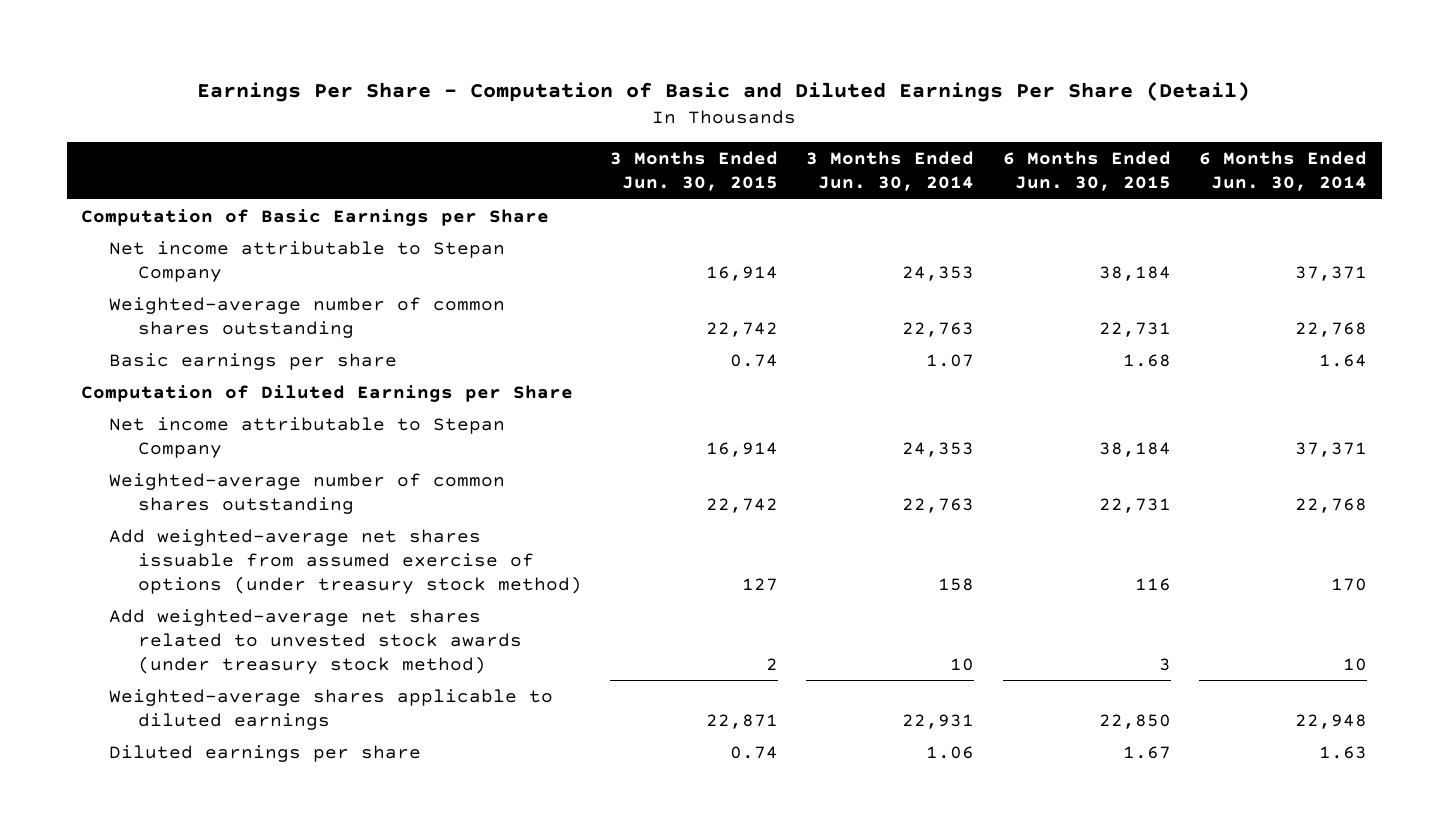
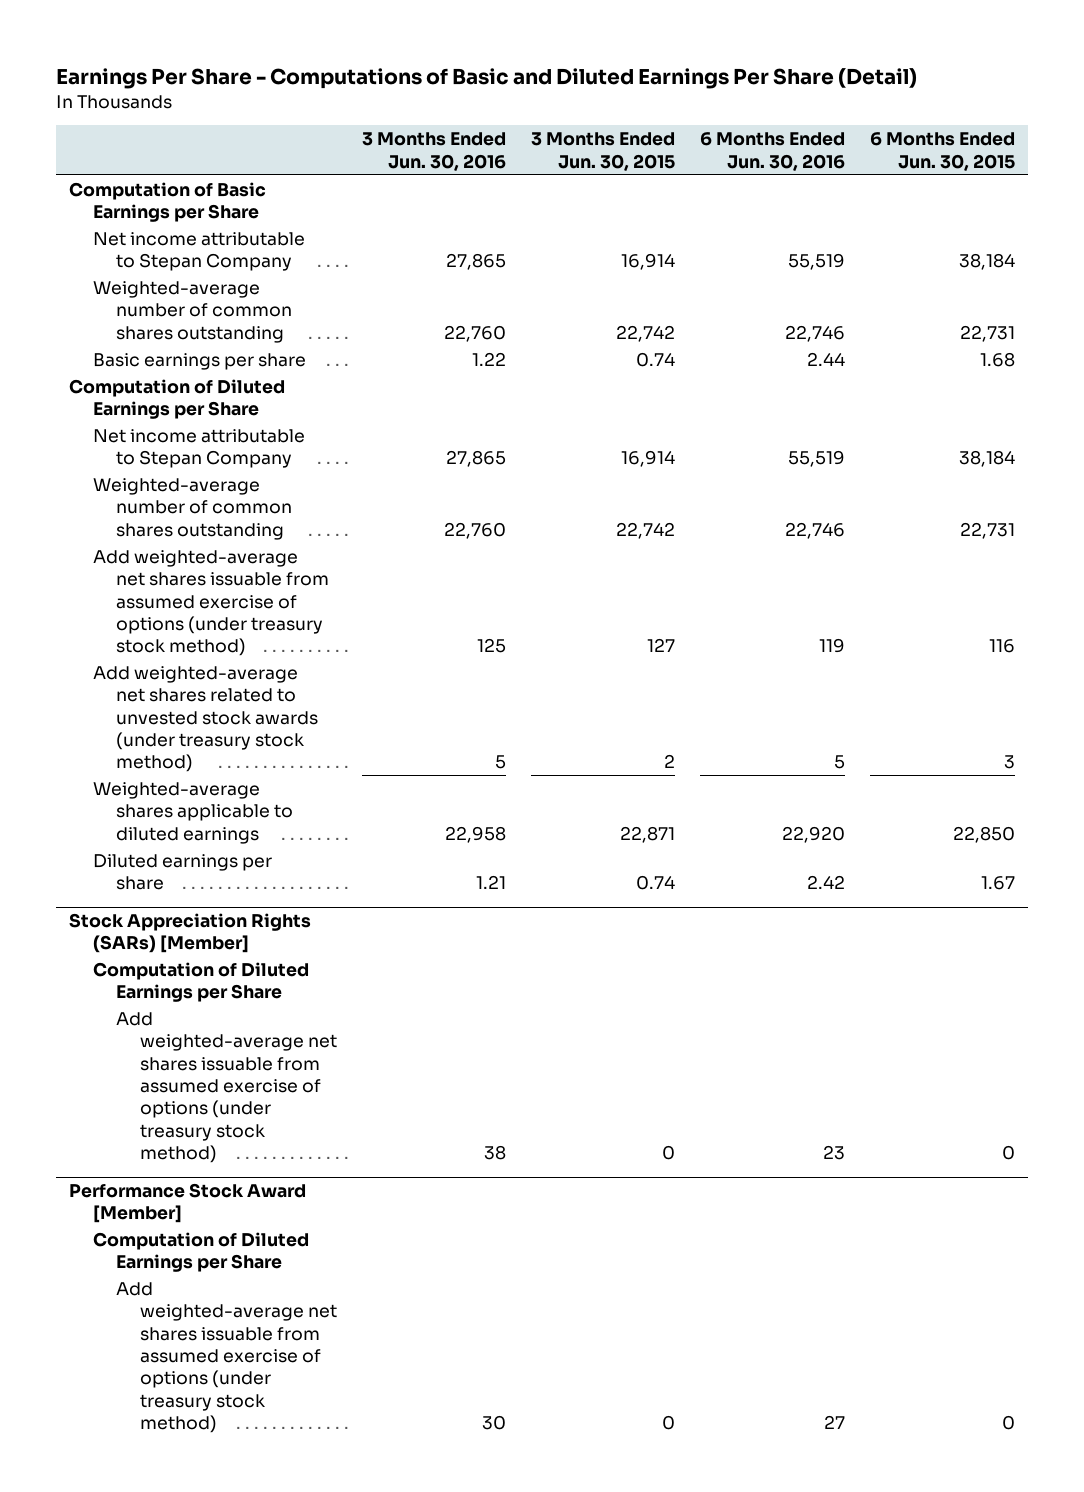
[197,80,1251,102] Earnings Per Share - Computation of Basic and Diluted Earnings Per Share (Detail) -> [56,67,918,89] Earnings Per Share - Computations of Basic and Diluted Earnings Per Share (Detail)
[806,151,975,192] 3 Months Ended Jun. 30, 2014 -> none
[1199,151,1368,192] 6 Months Ended Jun. 30, 2014 -> none
none -> [361,132,506,171] 3 Months Ended Jun. 30, 2016
none -> [700,132,846,171] 6 Months Ended Jun. 30, 2016
none -> [69,913,312,954] Stock Appreciation Rights (SARs) [Member]
none -> [92,961,309,1003] Computation of Diluted Earnings per Share
none -> [116,1011,337,1164] Add weighted-average net shares issuable from assumed exercise of options (under treasury stock method)
none -> [69,1183,307,1224] Performance Stock Award [Member]
none -> [92,1231,309,1273] Computation of Diluted Earnings per Share
none -> [116,1281,337,1434] Add weighted-average net shares issuable from assumed exercise of options (under treasury stock method)

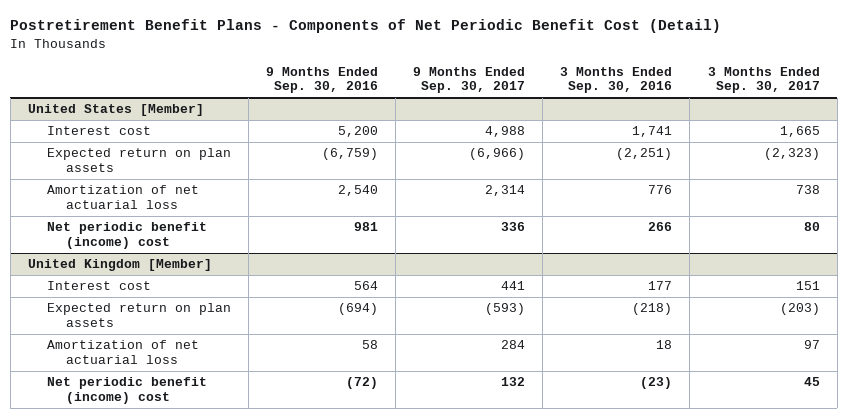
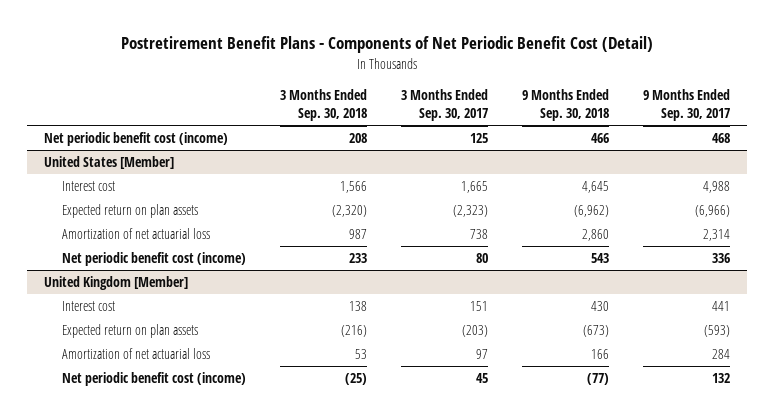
[266,66,379,94] 9 Months Ended Sep. 30, 2016 -> none
[560,66,673,94] 3 Months Ended Sep. 30, 2016 -> none
none -> [280,89,368,122] 3 Months Ended Sep. 30, 2018
none -> [522,89,610,122] 9 Months Ended Sep. 30, 2018
none -> [44,132,229,147] Net periodic benefit cost (income)
[46,222,207,250] Net periodic benefit (income) cost -> [62,252,247,267] Net periodic benefit cost (income)
[46,377,207,405] Net periodic benefit (income) cost -> [62,372,247,387] Net periodic benefit cost (income)

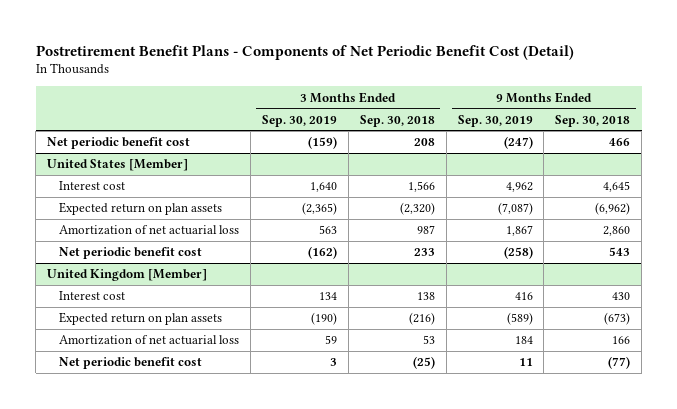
[401,89,489,122] 3 Months Ended Sep. 30, 2017 -> none
[643,89,731,122] 9 Months Ended Sep. 30, 2017 -> none
none -> [261,114,337,127] Sep. 30, 2019
none -> [457,114,533,127] Sep. 30, 2019
[44,132,229,147] Net periodic benefit cost (income) -> [47,137,191,150] Net periodic benefit cost
[62,252,247,267] Net periodic benefit cost (income) -> [58,247,202,260] Net periodic benefit cost
[62,372,247,387] Net periodic benefit cost (income) -> [58,357,202,370] Net periodic benefit cost

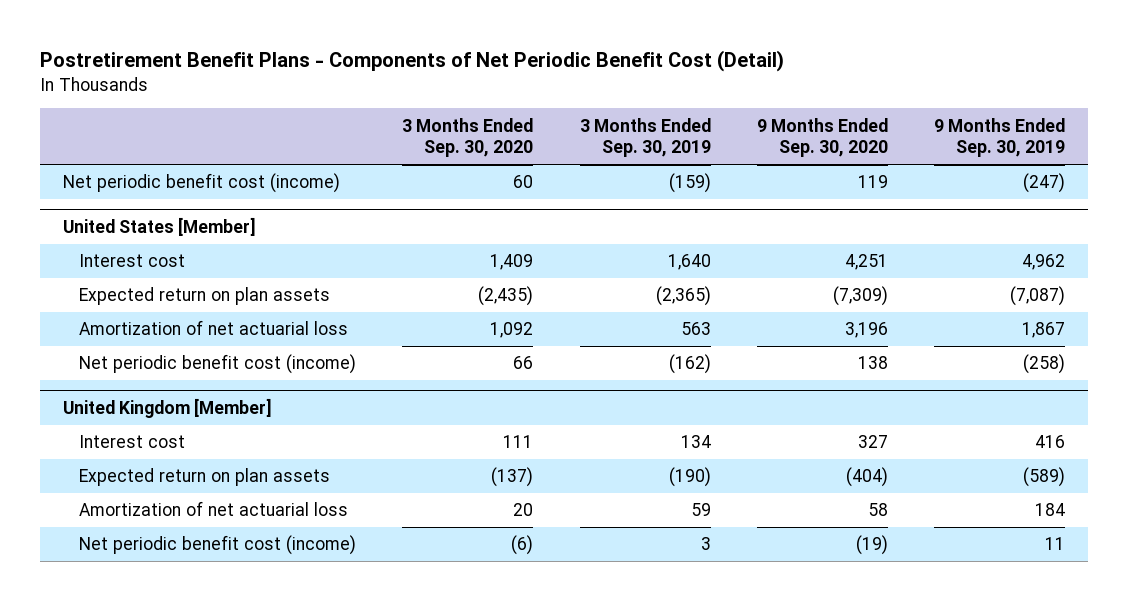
[359,114,435,127] Sep. 30, 2018 -> none
[555,114,631,127] Sep. 30, 2018 -> none
none -> [402,117,534,158] 3 Months Ended Sep. 30, 2020
none -> [756,117,888,158] 9 Months Ended Sep. 30, 2020
[47,137,191,150] Net periodic benefit cost -> [63,173,341,194] Net periodic benefit cost (income)
[58,247,202,260] Net periodic benefit cost -> [79,354,357,375] Net periodic benefit cost (income)
[58,357,202,370] Net periodic benefit cost -> [79,535,357,556] Net periodic benefit cost (income)

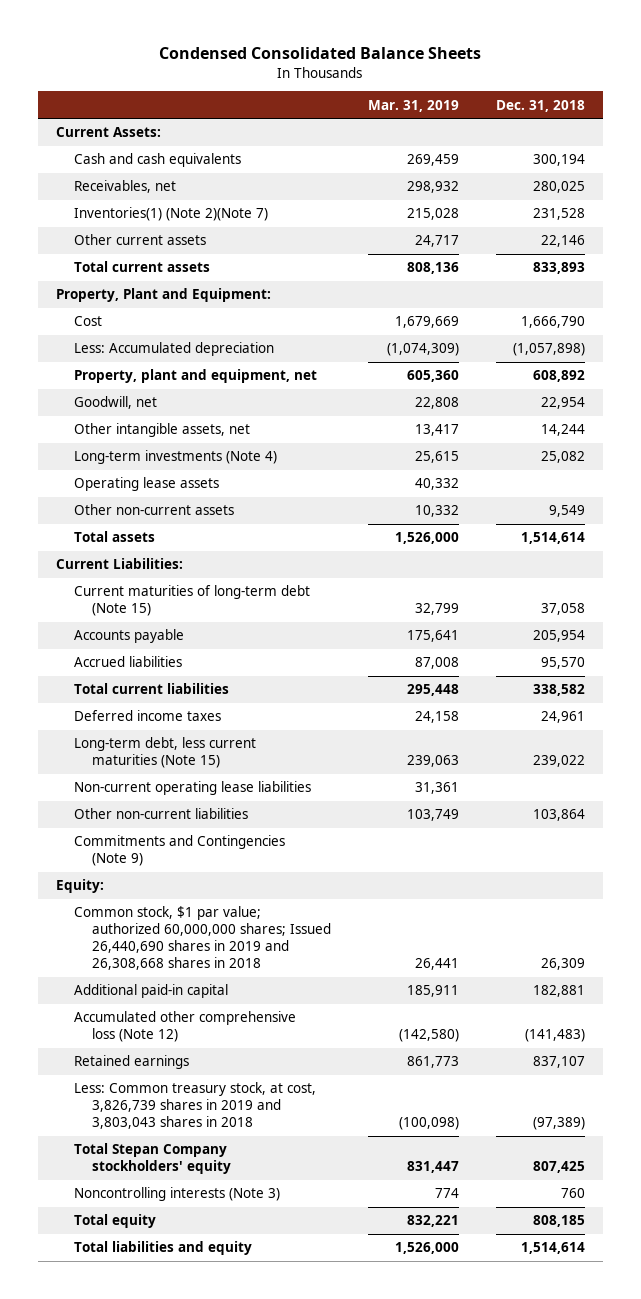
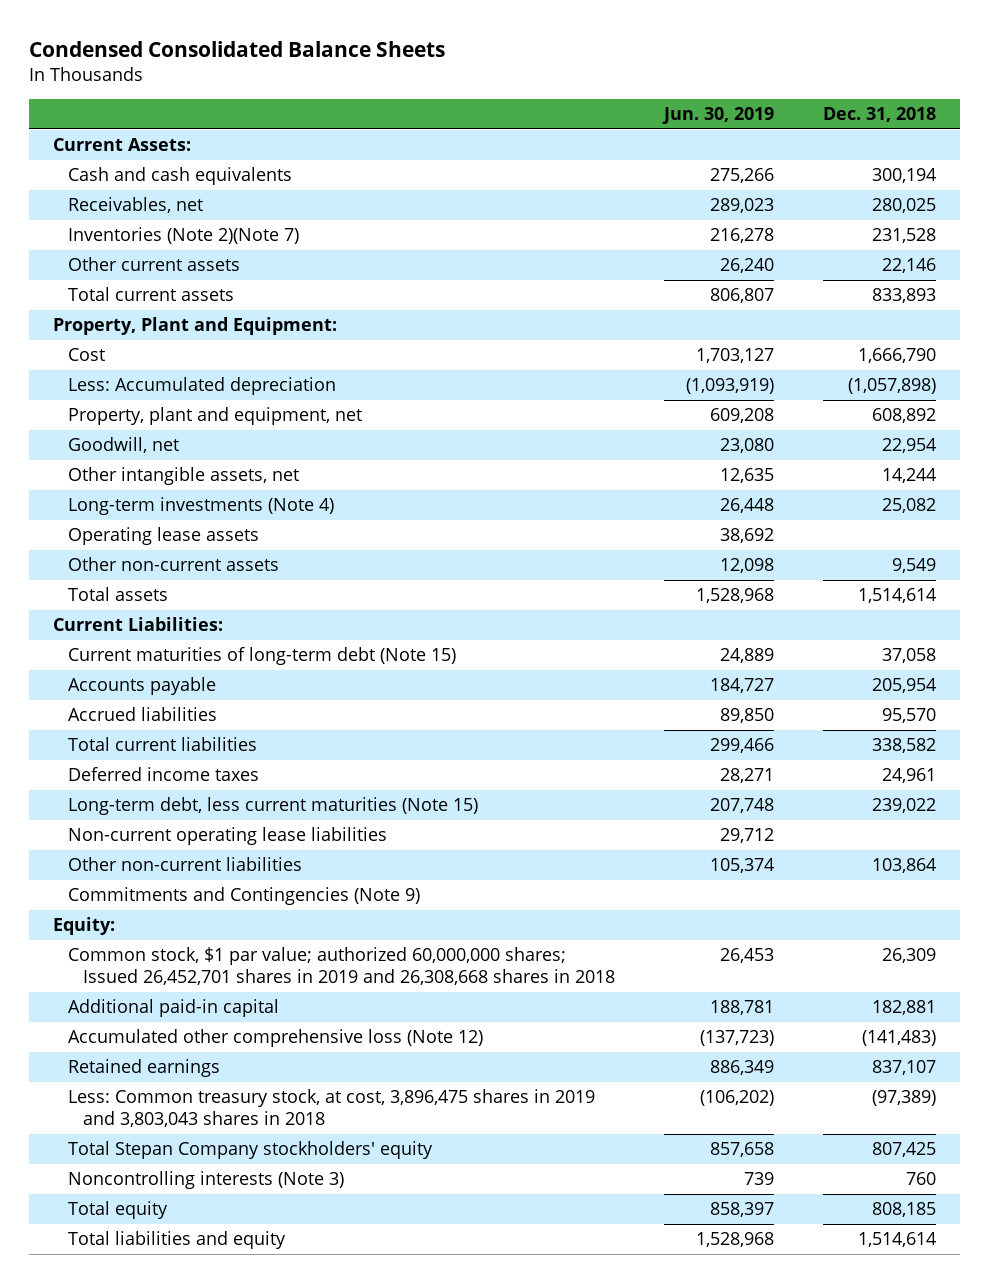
[367,99,459,112] Mar. 31, 2019 -> none
none -> [662,107,775,125] Jun. 30, 2019
[74,207,269,222] Inventories(1) (Note 2)(Note 7) -> [68,227,300,245] Inventories (Note 2)(Note 7)
[74,906,331,971] Common stock, $1 par value; authorized 60,000,000 shares; Issued 26,440,690 shares in 2019 and 26,308,668 shares in 2018 -> [68,947,616,985] Common stock, $1 par value; authorized 60,000,000 shares; Issued 26,452,701 shares in 2019 and 26,308,668 shares in 2018
[74,1082,317,1130] Less: Common treasury stock, at cost, 3,826,739 shares in 2019 and 3,803,043 shares in 2018 -> [68,1089,596,1127] Less: Common treasury stock, at cost, 3,896,475 shares in 2019 and 3,803,043 shares in 2018

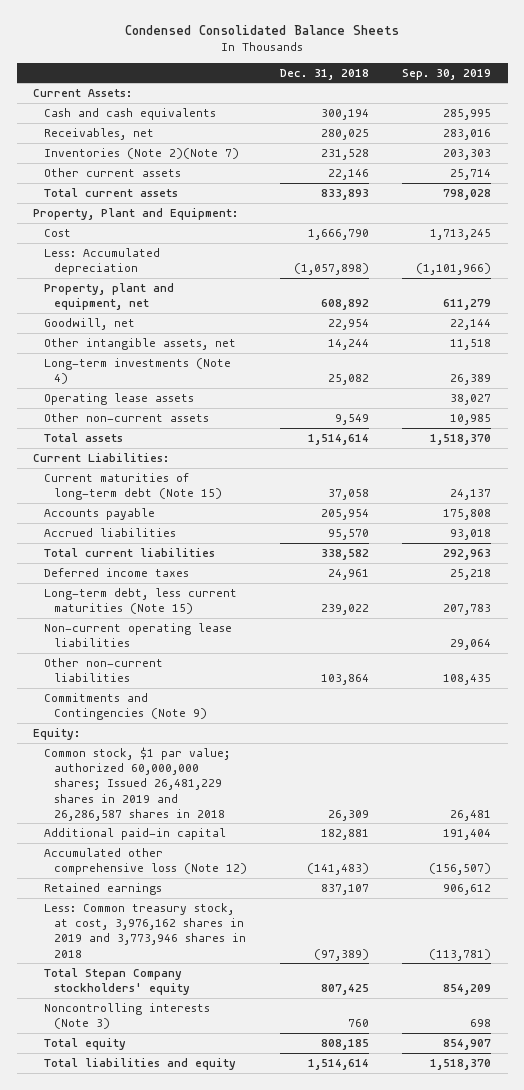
[662,107,775,125] Jun. 30, 2019 -> none
none -> [401,68,491,80] Sep. 30, 2019
[68,947,616,985] Common stock, $1 par value; authorized 60,000,000 shares; Issued 26,452,701 shares in 2019 and 26,308,668 shares in 2018 -> [43,746,230,821] Common stock, $1 par value; authorized 60,000,000 shares; Issued 26,481,229 shares in 2019 and 26,286,587 shares in 2018
[68,1089,596,1127] Less: Common treasury stock, at cost, 3,896,475 shares in 2019 and 3,803,043 shares in 2018 -> [43,902,246,958] Less: Common treasury stock, at cost, 3,976,162 shares in 2019 and 3,773,946 shares in 2018

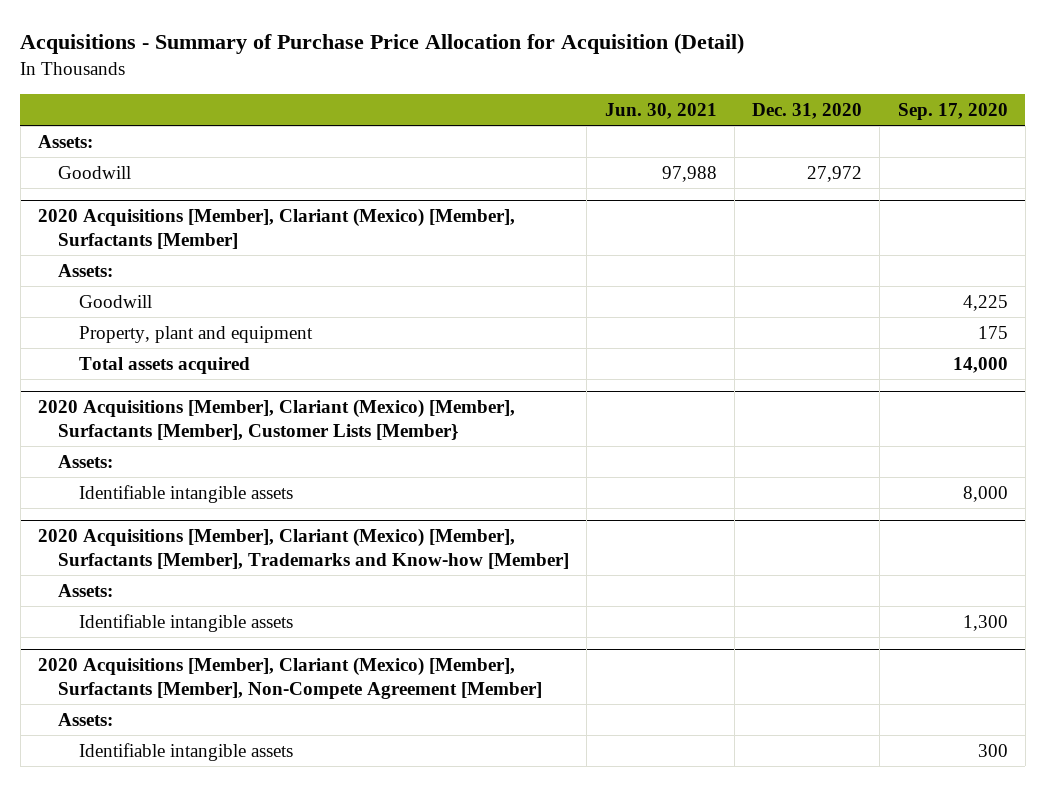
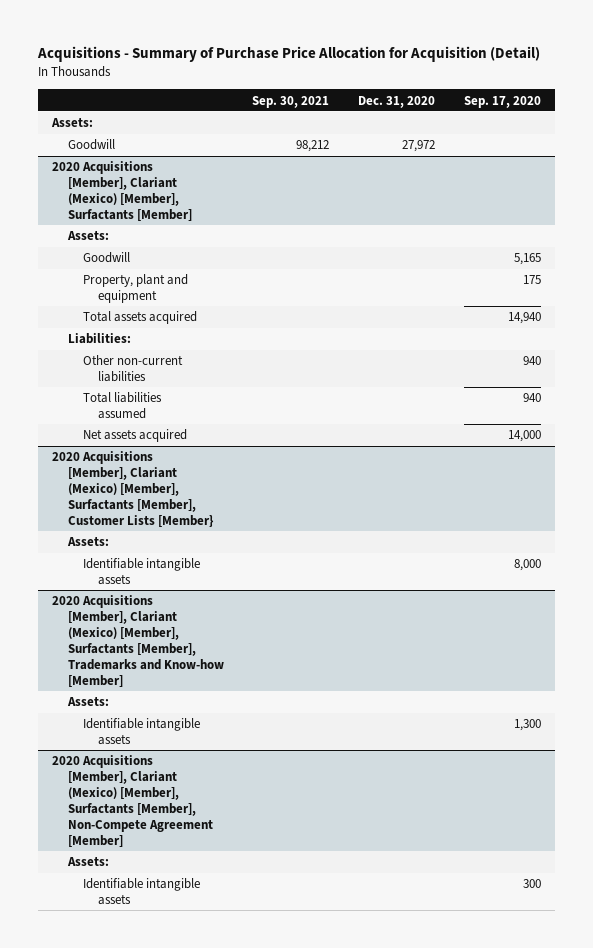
[604,102,717,119] Jun. 30, 2021 -> none
none -> [252,95,330,108] Sep. 30, 2021
[962,294,1008,311] 4,225 -> [513,253,541,266] 5,165
[952,356,1008,373] 14,000 -> [507,312,541,325] 14,940
none -> [67,333,131,345] Liabilities:
none -> [82,355,183,383] Other non-current liabilities
none -> [82,392,162,420] Total liabilities assumed
none -> [82,429,187,443] Net assets acquired

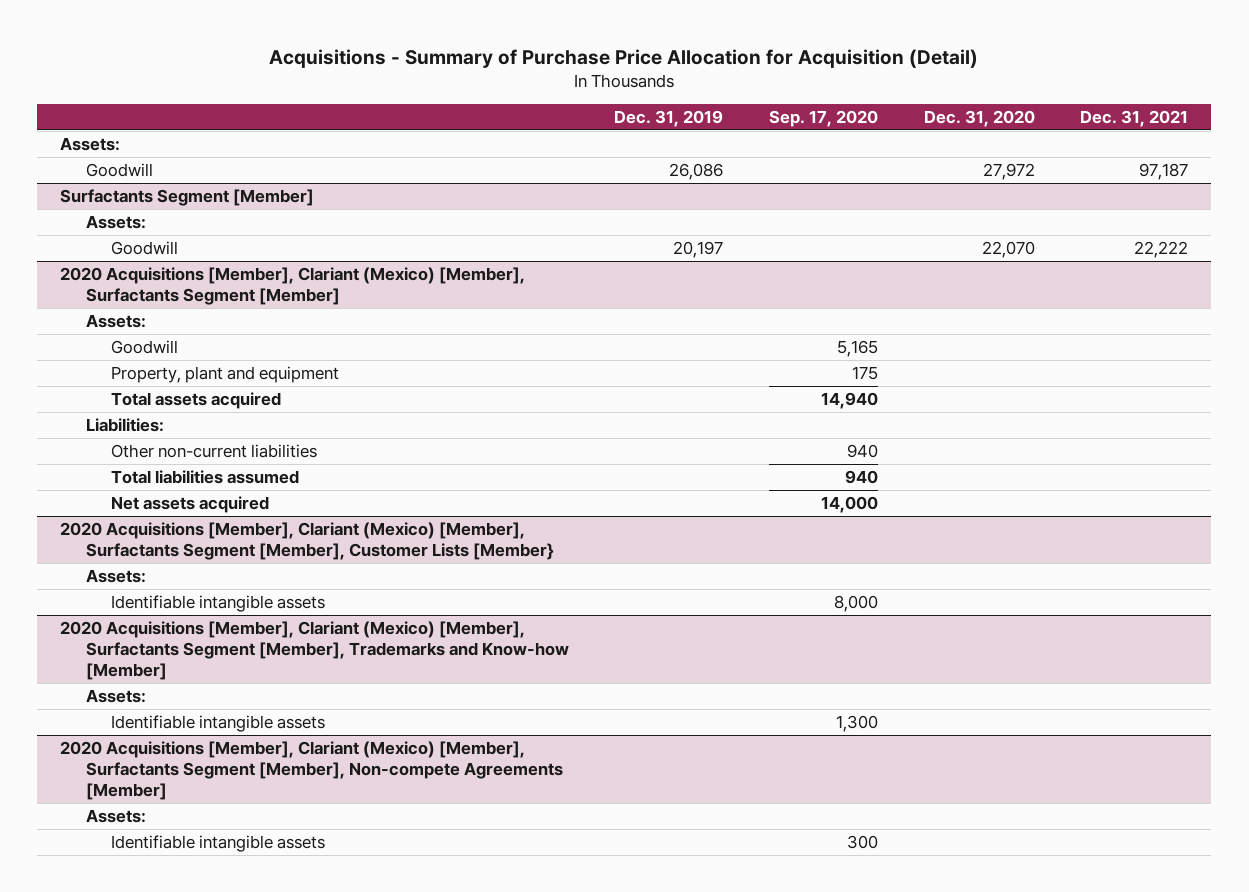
[252,95,330,108] Sep. 30, 2021 -> none
none -> [614,109,724,127] Dec. 31, 2019
none -> [1080,109,1189,127] Dec. 31, 2021
[52,161,192,221] 2020 Acquisitions [Member], Clariant (Mexico) [Member], Surfactants [Member] -> none
none -> [60,189,315,207] Surfactants Segment [Member]
none -> [111,241,179,256] Goodwill
none -> [60,267,526,306] 2020 Acquisitions [Member], Clariant (Mexico) [Member], Surfactants Segment [Member]
none -> [85,314,146,329] Assets:
[52,451,214,527] 2020 Acquisitions [Member], Clariant (Mexico) [Member], Surfactants [Member], Customer Lists [Member} -> [60,522,554,561] 2020 Acquisitions [Member], Clariant (Mexico) [Member], Surfactants Segment [Member], Customer Lists [Member}
[52,595,224,687] 2020 Acquisitions [Member], Clariant (Mexico) [Member], Surfactants [Member], Trademarks and Know-how [Member] -> [60,621,569,681] 2020 Acquisitions [Member], Clariant (Mexico) [Member], Surfactants Segment [Member], Trademarks and Know-how [Member]
[52,755,213,847] 2020 Acquisitions [Member], Clariant (Mexico) [Member], Surfactants [Member], Non-Compete Agreement [Member] -> [60,741,563,801] 2020 Acquisitions [Member], Clariant (Mexico) [Member], Surfactants Segment [Member], Non-compete Agreements [Member]

